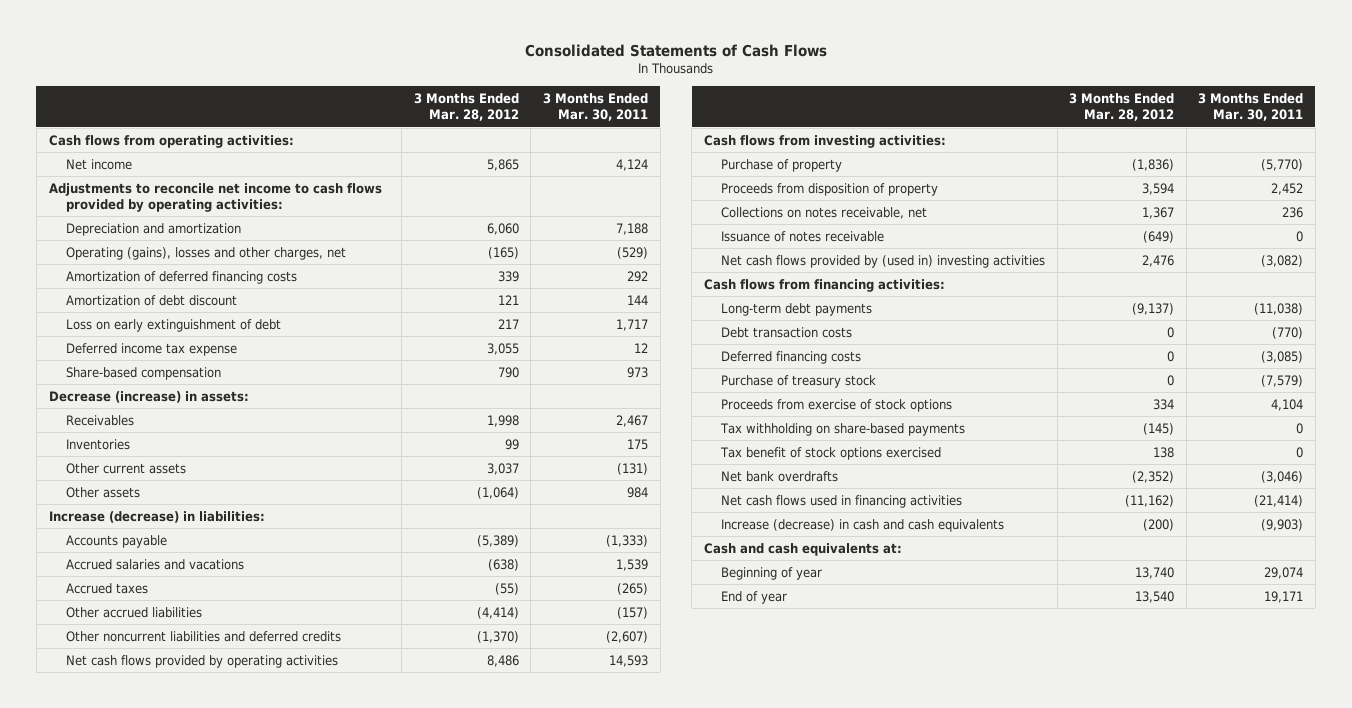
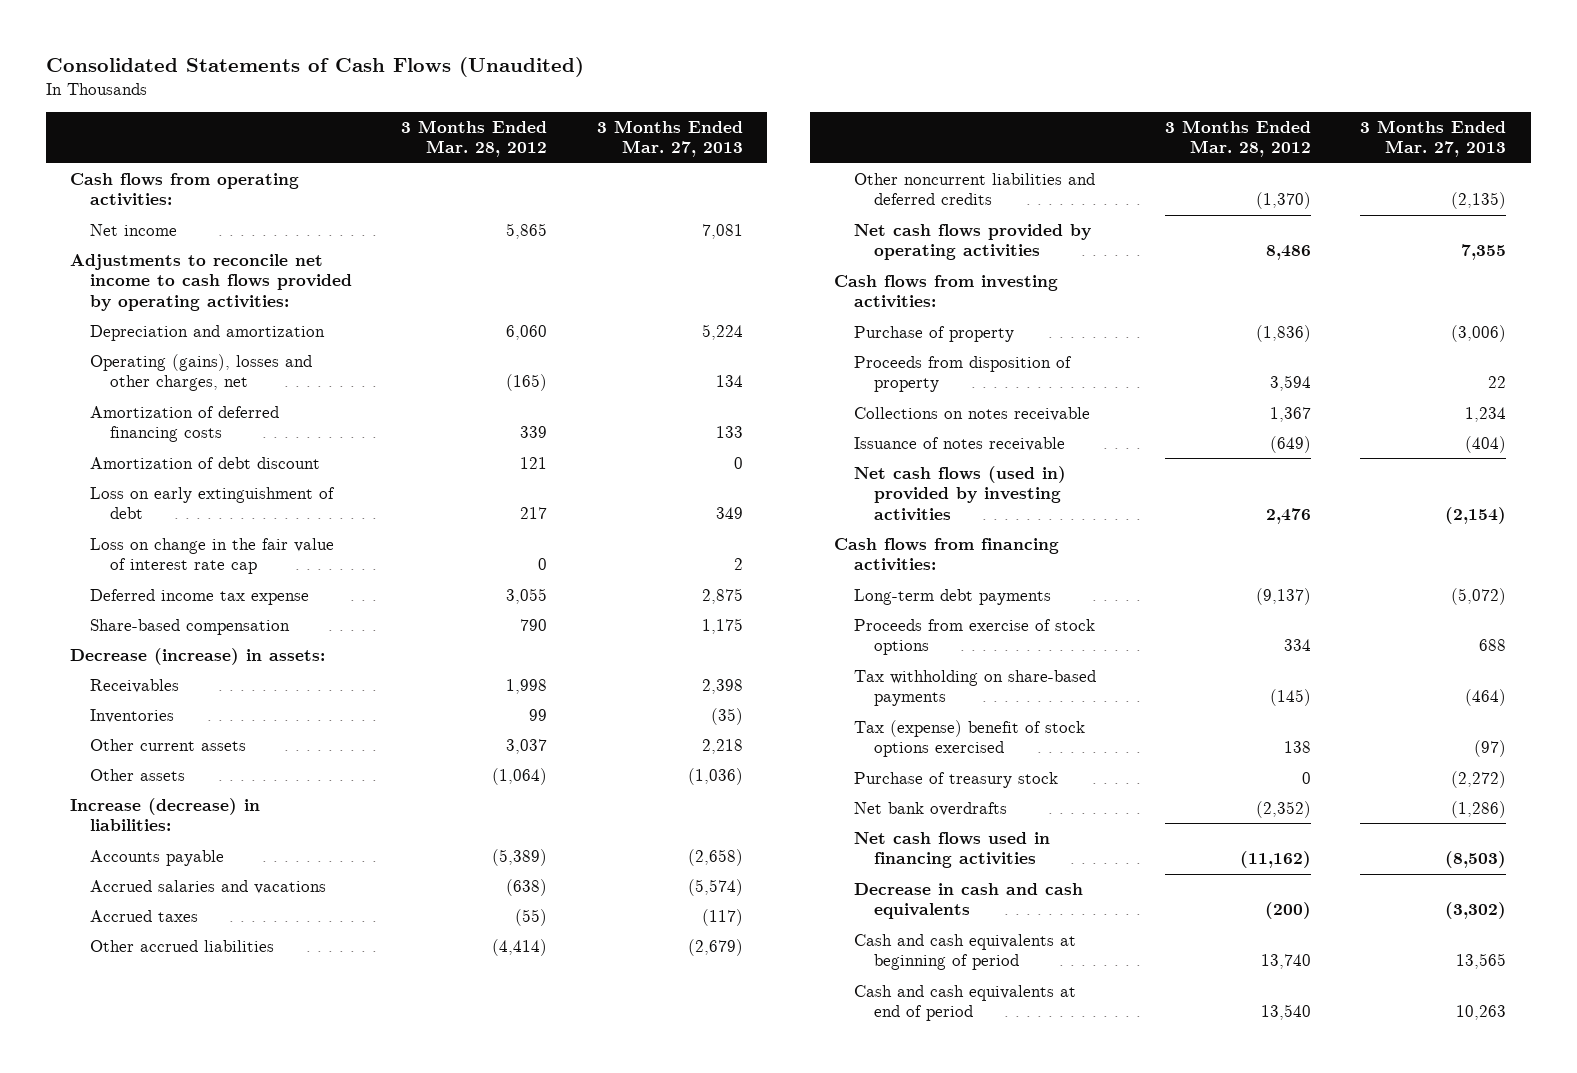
[524,44,827,58] Consolidated Statements of Cash Flows -> [45,57,584,78] Consolidated Statements of Cash Flows (Unaudited)
[542,92,648,121] 3 Months Ended Mar. 30, 2011 -> none
none -> [596,119,743,158] 3 Months Ended Mar. 27, 2013
none -> [90,537,335,575] Loss on change in the fair value of interest rate cap
[720,206,927,219] Collections on notes receivable, net -> [854,406,1091,421] Collections on notes receivable
[720,254,1045,268] Net cash flows provided by (used in) investing activities -> [854,465,1067,522] Net cash flows (used in) provided by investing activities
[720,326,852,338] Debt transaction costs -> none
[720,350,861,364] Deferred financing costs -> none
[719,446,941,460] Tax benefit of stock options exercised -> [854,719,1086,758] Tax (expense) benefit of stock options exercised
[720,374,876,388] Purchase of treasury stock -> [854,771,1059,788] Purchase of treasury stock
[703,542,902,556] Cash and cash equivalents at: -> none
[720,518,1004,532] Increase (decrease) in cash and cash equivalents -> [854,882,1084,920] Decrease in cash and cash equivalents
[720,566,822,580] Beginning of year -> [854,933,1077,971] Cash and cash equivalents at beginning of period
[720,590,787,604] End of year -> [854,984,1077,1022] Cash and cash equivalents at end of period

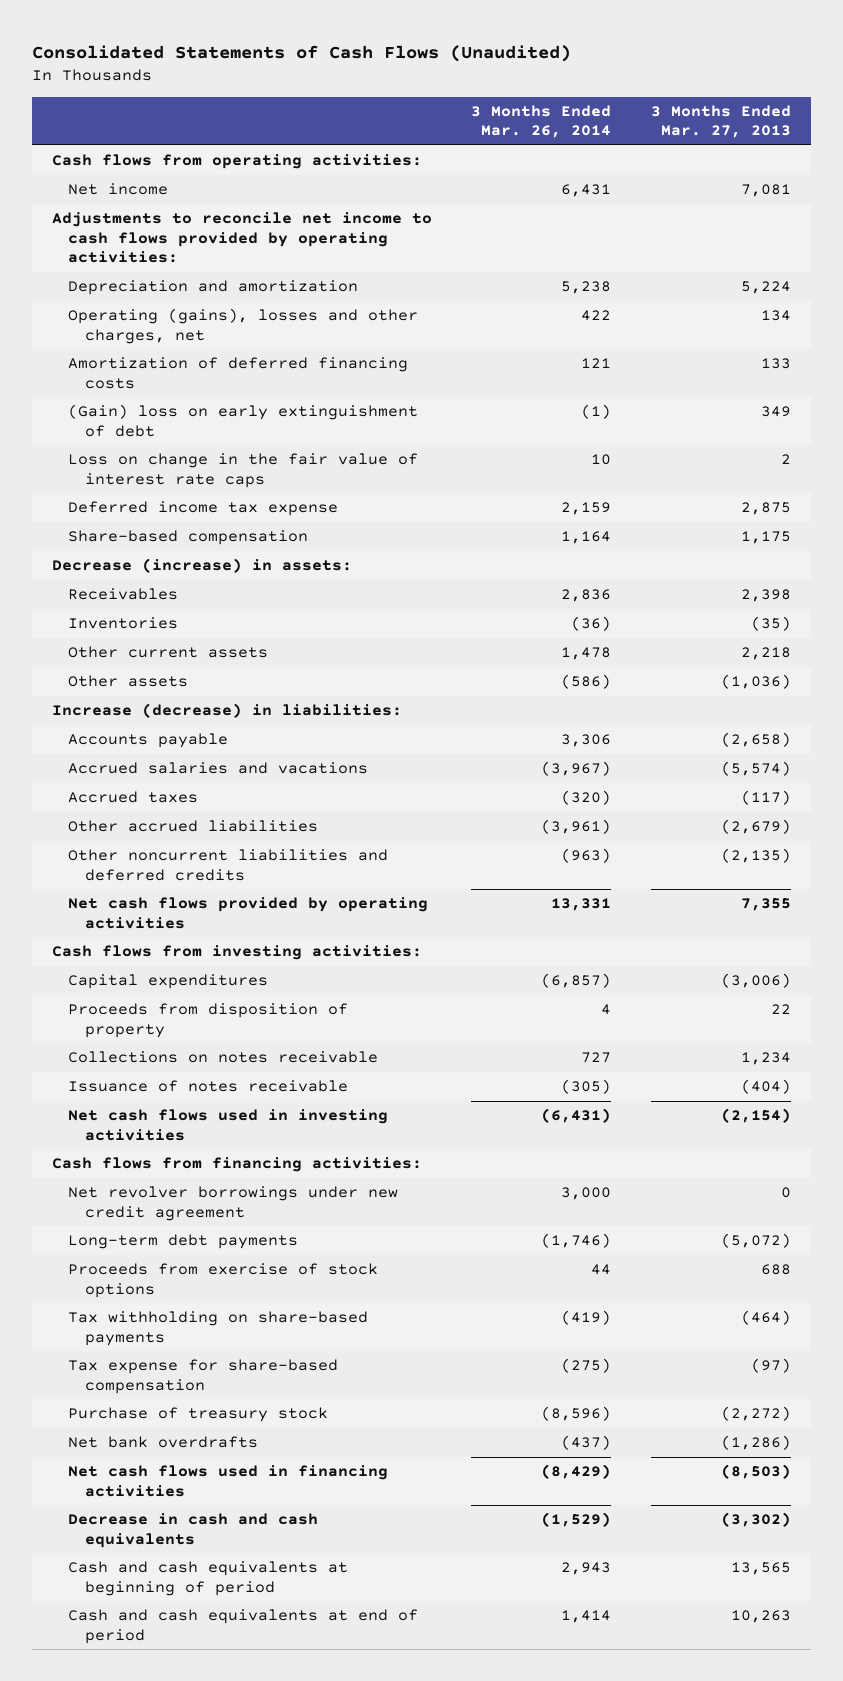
[401,119,548,158] 3 Months Ended Mar. 28, 2012 -> none
none -> [471,104,612,139] 3 Months Ended Mar. 26, 2014
[90,456,321,469] Amortization of debt discount -> none
[90,486,336,520] Loss on early extinguishment of debt -> [68,404,419,437] (Gain) loss on early extinguishment of debt
[90,537,335,575] Loss on change in the fair value of interest rate cap -> [68,453,419,488] Loss on change in the fair value of interest rate caps
[854,325,1015,342] Purchase of property -> [68,974,269,990] Capital expenditures
[854,465,1067,522] Net cash flows (used in) provided by investing activities -> [68,1109,389,1141] Net cash flows used in investing activities
none -> [68,1186,399,1221] Net revolver borrowings under new credit agreement
[854,719,1086,758] Tax (expense) benefit of stock options exercised -> none
none -> [68,1359,339,1394] Tax expense for share-based compensation

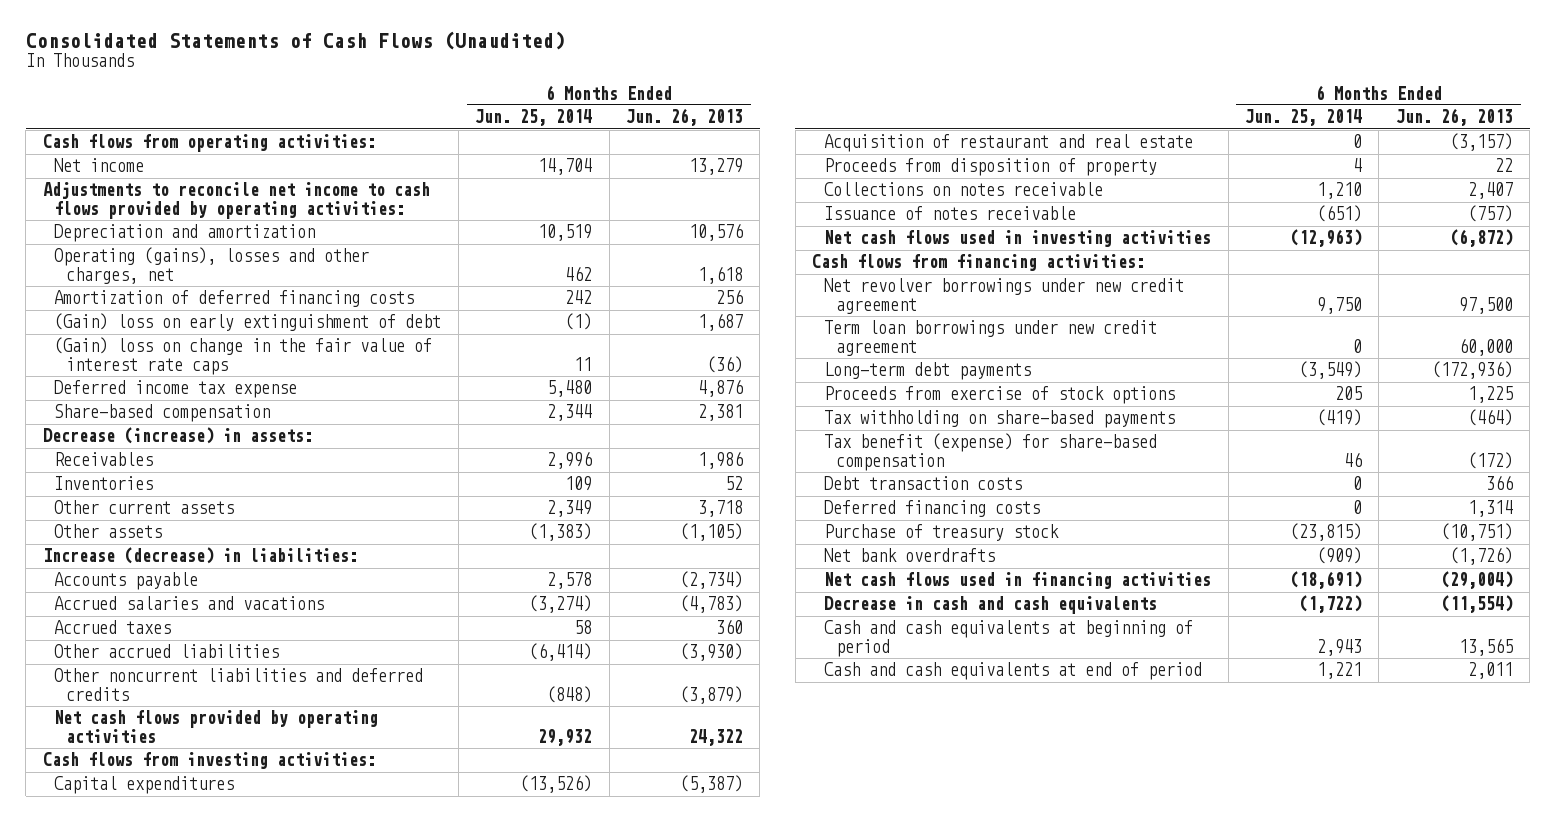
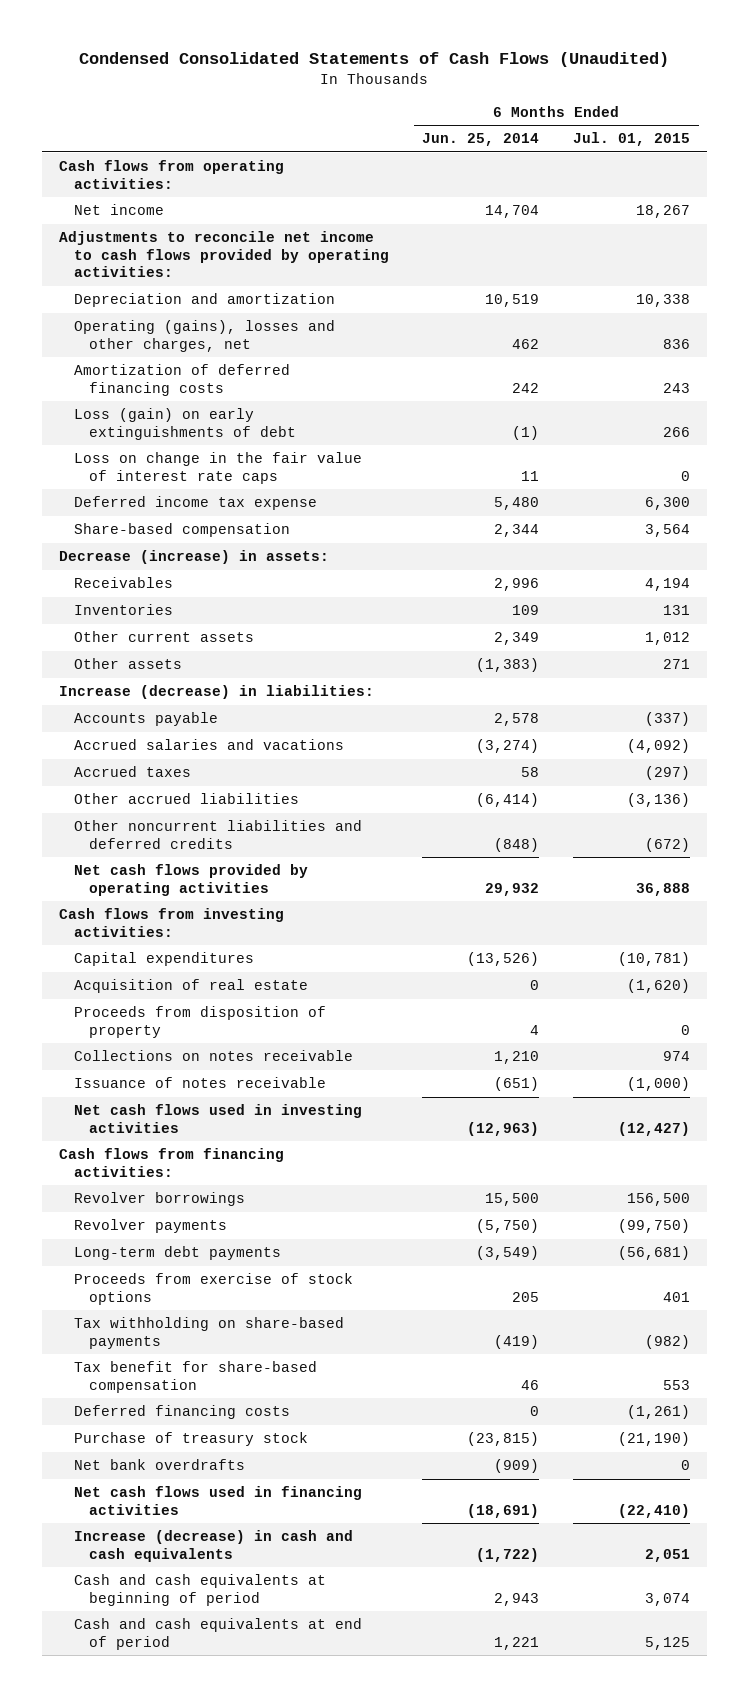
[25,30,565,50] Consolidated Statements of Cash Flows (Unaudited) -> [79,52,670,68] Condensed Consolidated Statements of Cash Flows (Unaudited)
[625,108,743,127] Jun. 26, 2013 -> none
none -> [573,132,691,147] Jul. 01, 2015
[54,313,442,332] (Gain) loss on early extinguishment of debt -> [73,408,296,440] Loss (gain) on early extinguishments of debt
[54,337,433,375] (Gain) loss on change in the fair value of interest rate caps -> [73,452,362,484] Loss on change in the fair value of interest rate caps
[824,134,1194,153] Acquisition of restaurant and real estate -> [73,979,308,994] Acquisition of real estate
[824,278,1185,314] Net revolver borrowings under new credit agreement -> none
[824,320,1158,356] Term loan borrowings under new credit agreement -> none
none -> [73,1192,245,1207] Revolver borrowings
none -> [73,1219,227,1234] Revolver payments
[824,476,1023,491] Debt transaction costs -> none
[824,433,1158,471] Tax benefit (expense) for share-based compensation -> [73,1361,317,1393] Tax benefit for share-based compensation
[824,596,1158,615] Decrease in cash and cash equivalents -> [73,1530,353,1562] Increase (decrease) in cash and cash equivalents

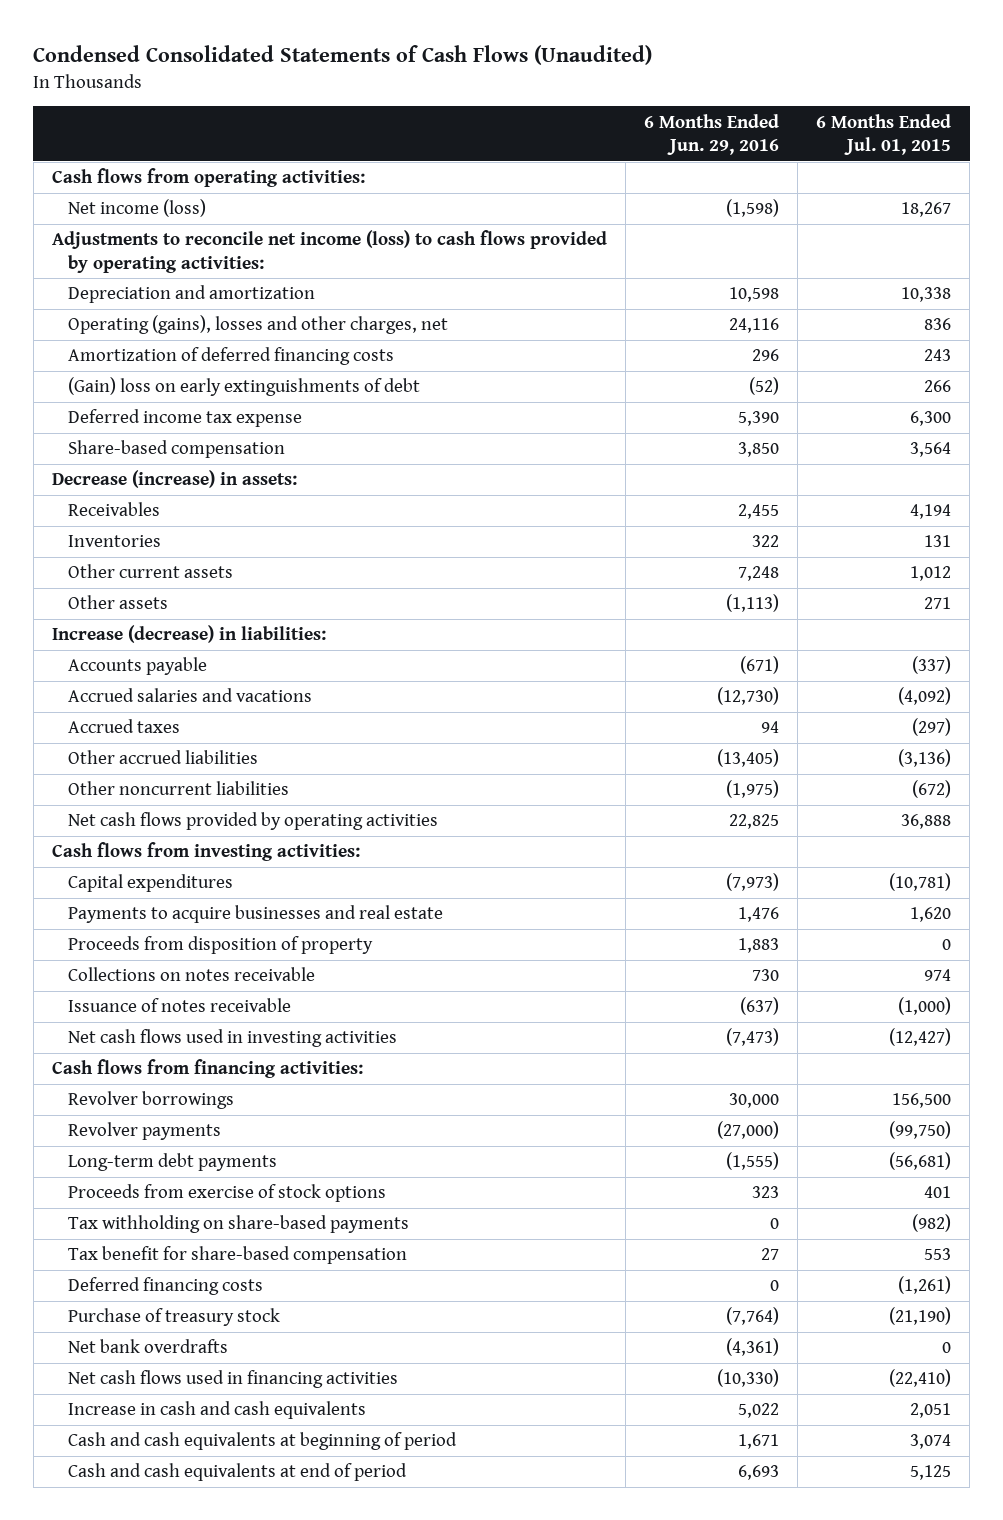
[422,133,540,147] Jun. 25, 2014 -> none
none -> [644,113,780,156] 6 Months Ended Jun. 29, 2016
[73,204,164,216] Net income -> [67,199,206,218] Net income (loss)
[58,231,389,278] Adjustments to reconcile net income to cash flows provided by operating activities: -> [51,230,607,273] Adjustments to reconcile net income (loss) to cash flows provided by operating activities:
[73,452,362,484] Loss on change in the fair value of interest rate caps -> none
[73,408,296,440] Loss (gain) on early extinguishments of debt -> [67,377,420,397] (Gain) loss on early extinguishments of debt
[73,820,362,849] Other noncurrent liabilities and deferred credits -> [67,781,289,796] Other noncurrent liabilities
[73,979,308,994] Acquisition of real estate -> [67,905,443,924] Payments to acquire businesses and real estate
[627,979,691,994] (1,620) -> [910,907,952,923] 1,620
[73,1530,353,1562] Increase (decrease) in cash and cash equivalents -> [67,1401,366,1420] Increase in cash and cash equivalents

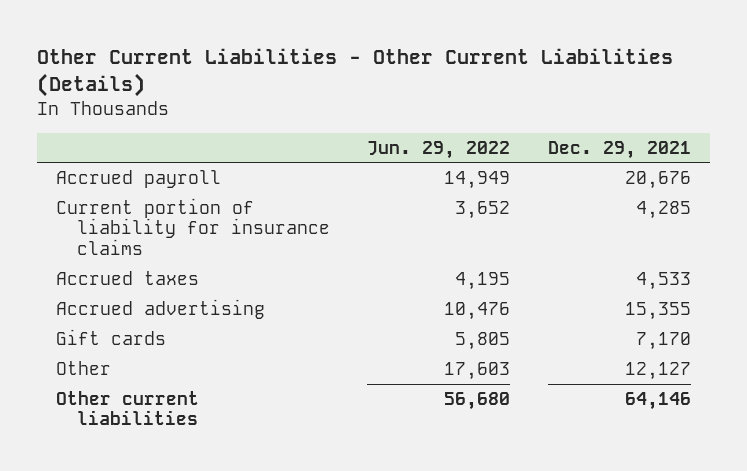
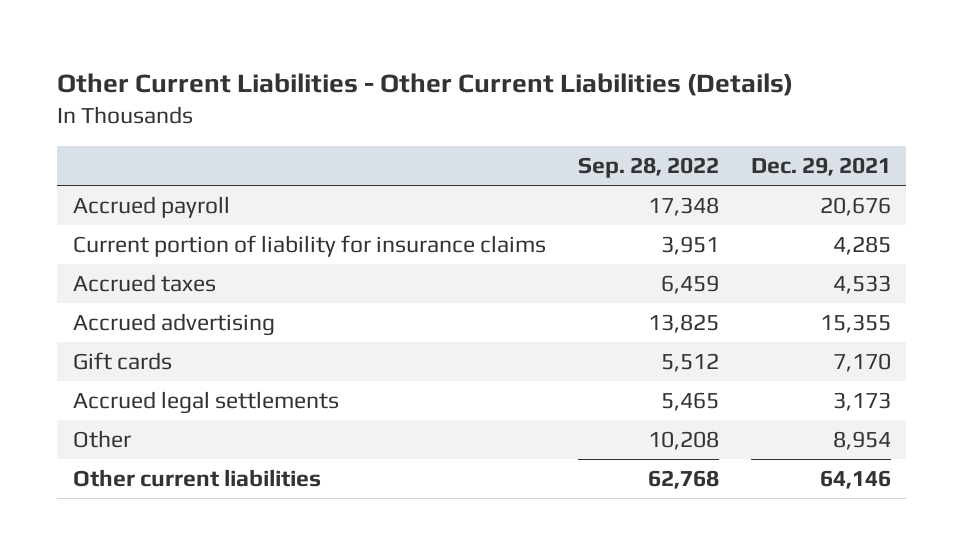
[367,140,511,159] Jun. 29, 2022 -> none
none -> [577,157,719,179] Sep. 28, 2022
none -> [72,390,339,414] Accrued legal settlements
[624,362,691,381] 12,127 -> [832,430,891,450] 8,954

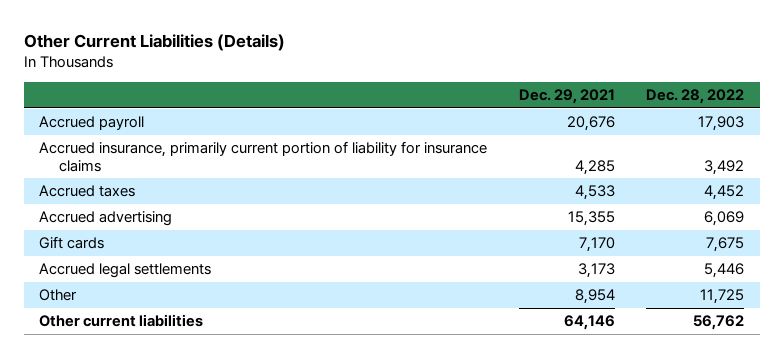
[56,73,793,97] Other Current Liabilities - Other Current Liabilities (Details) -> [23,33,285,51] Other Current Liabilities (Details)
[577,157,719,179] Sep. 28, 2022 -> none
none -> [646,88,745,104] Dec. 28, 2022
[72,234,546,257] Current portion of liability for insurance claims -> [39,141,488,172] Accrued insurance, primarily current portion of liability for insurance claims

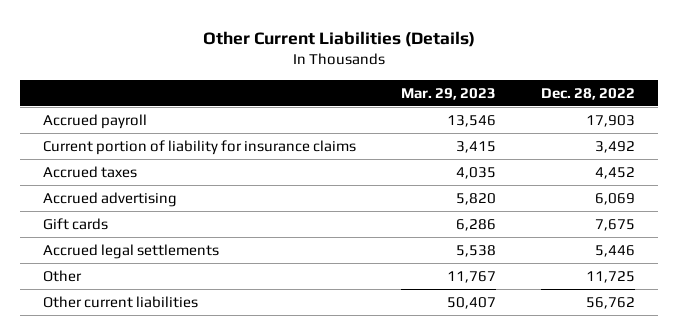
[518,88,615,104] Dec. 29, 2021 -> none
none -> [400,87,496,100] Mar. 29, 2023
[39,141,488,172] Accrued insurance, primarily current portion of liability for insurance claims -> [42,140,356,156] Current portion of liability for insurance claims

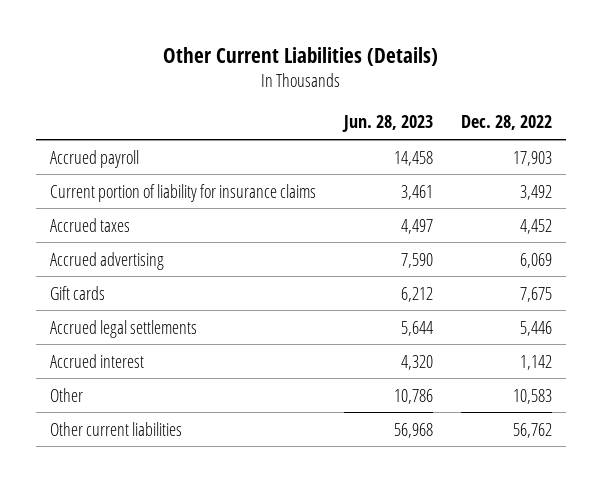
[400,87,496,100] Mar. 29, 2023 -> none
none -> [342,115,434,133] Jun. 28, 2023
none -> [49,353,144,368] Accrued interest
[586,271,636,284] 11,725 -> [513,388,553,404] 10,583

